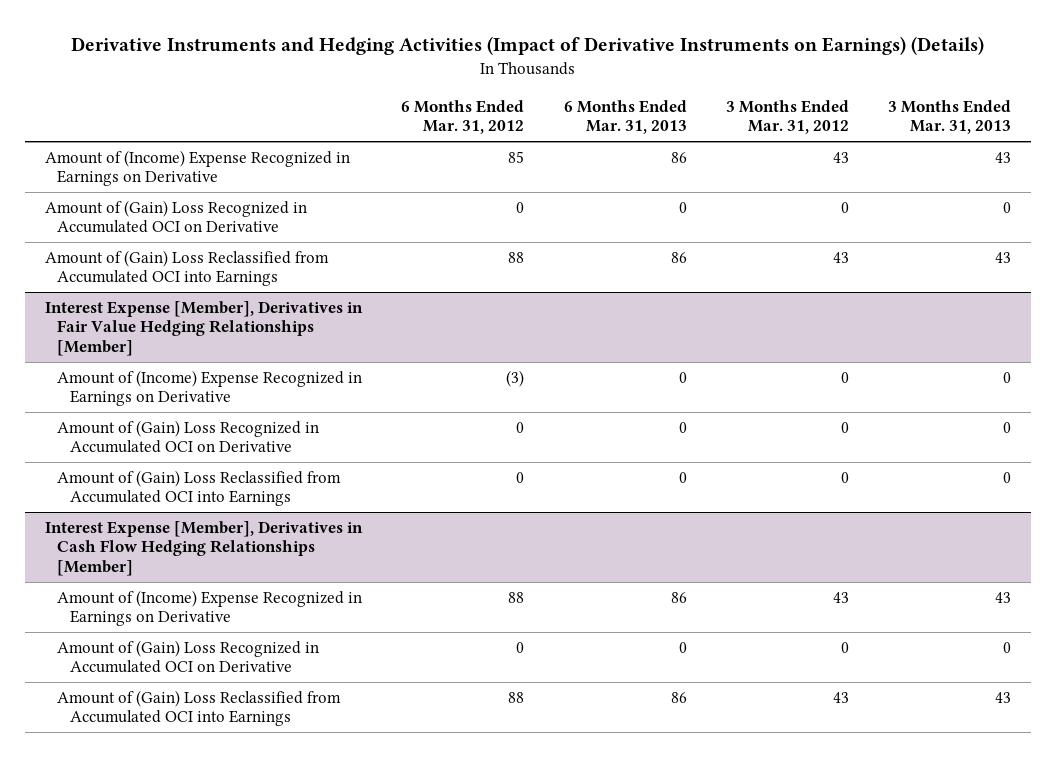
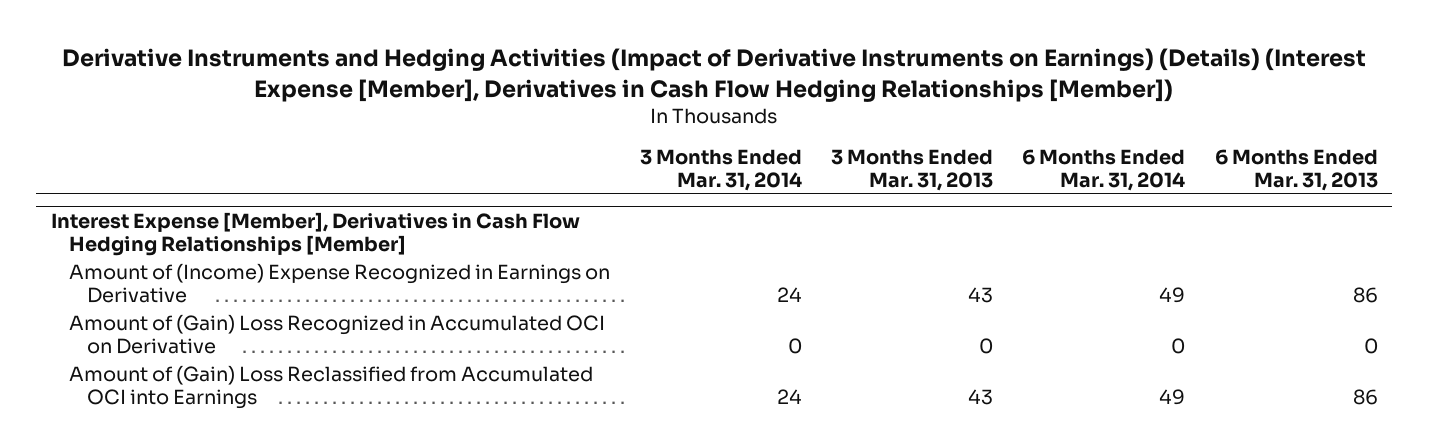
[70,36,984,56] Derivative Instruments and Hedging Activities (Impact of Derivative Instruments on Earnings) (Details) -> [62,48,1367,102] Derivative Instruments and Hedging Activities (Impact of Derivative Instruments on Earnings) (Details) (Interest Expense [Member], Derivatives in Cash Flow Hedging Relationships [Member])
[401,99,525,135] 6 Months Ended Mar. 31, 2012 -> none
[725,99,849,135] 3 Months Ended Mar. 31, 2012 -> none
none -> [639,148,802,191] 3 Months Ended Mar. 31, 2014
none -> [1022,148,1186,191] 6 Months Ended Mar. 31, 2014
[44,149,350,187] Amount of (Income) Expense Recognized in Earnings on Derivative -> none
[44,199,307,234] Amount of (Gain) Loss Recognized in Accumulated OCI on Derivative -> none
[44,249,329,287] Amount of (Gain) Loss Reclassified from Accumulated OCI into Earnings -> none
[44,300,363,356] Interest Expense [Member], Derivatives in Fair Value Hedging Relationships [Member] -> none
[57,369,363,407] Amount of (Income) Expense Recognized in Earnings on Derivative -> none
[57,419,320,454] Amount of (Gain) Loss Recognized in Accumulated OCI on Derivative -> none
[57,469,342,507] Amount of (Gain) Loss Reclassified from Accumulated OCI into Earnings -> none

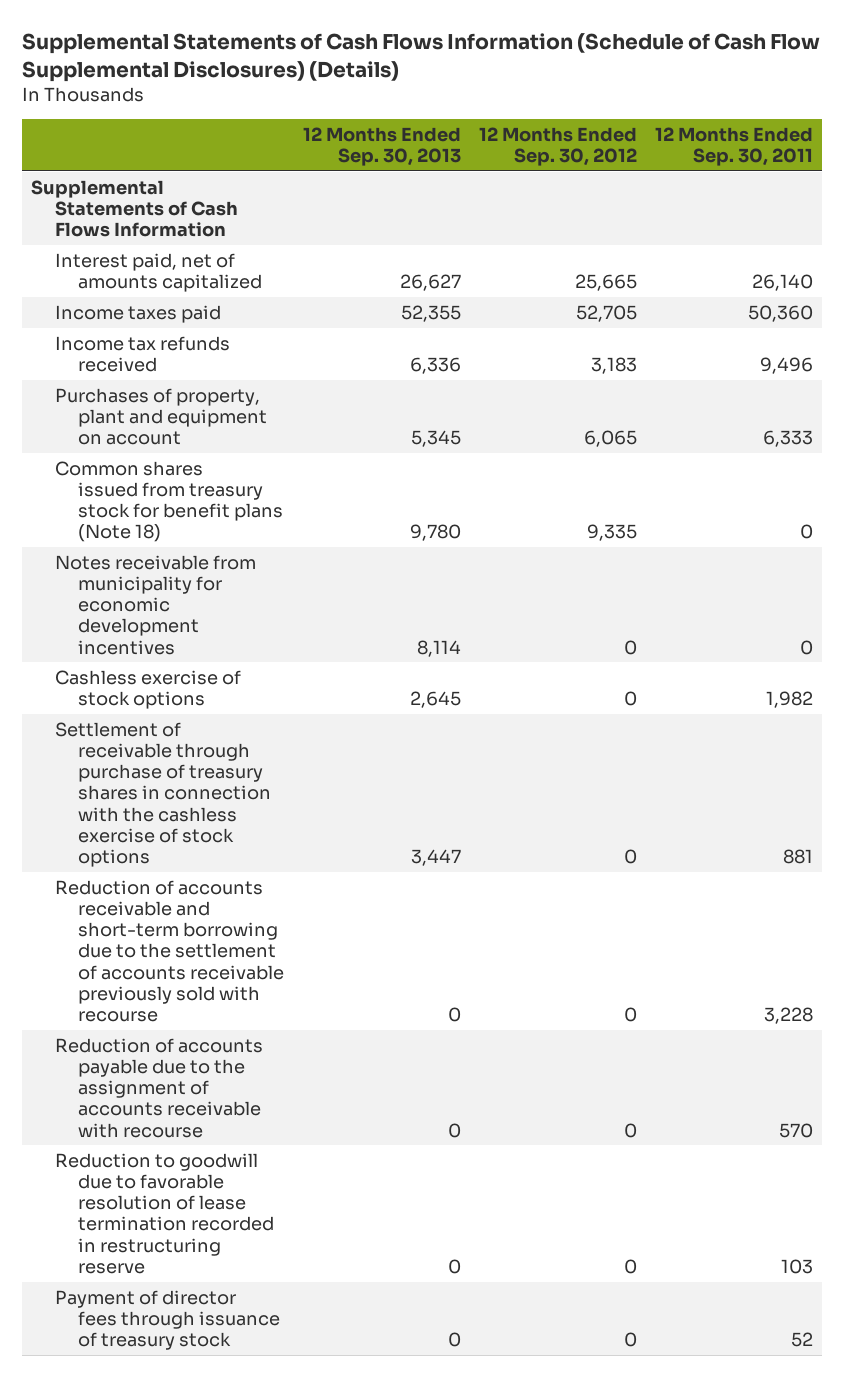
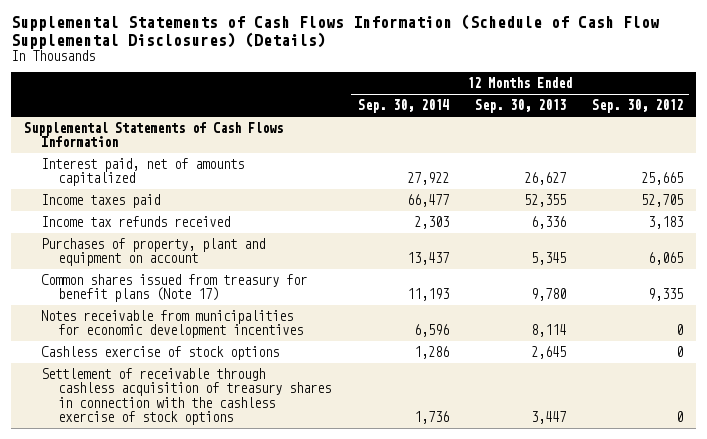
[654,126,813,167] 12 Months Ended Sep. 30, 2011 -> none
none -> [357,99,449,114] Sep. 30, 2014
[54,460,284,543] Common shares issued from treasury stock for benefit plans (Note 18) -> [41,274,308,303] Common shares issued from treasury for benefit plans (Note 17)
[54,554,256,655] Notes receivable from municipality for economic development incentives -> [41,310,304,339] Notes receivable from municipalities for economic development incentives
[54,879,285,1022] Reduction of accounts receivable and short-term borrowing due to the settlement of accounts receivable previously sold with recourse -> none
[54,1037,263,1138] Reduction of accounts payable due to the assignment of accounts receivable with recourse -> none
[54,1152,275,1274] Reduction to goodwill due to favorable resolution of lease termination recorded in restructuring reserve -> none
[54,1289,281,1351] Payment of director fees through issuance of treasury stock -> none
[54,721,272,867] Settlement of receivable through purchase of treasury shares in connection with the cashless exercise of stock options -> [41,368,332,425] Settlement of receivable through cashless acquisition of treasury shares in connection with the cashless exercise of stock options

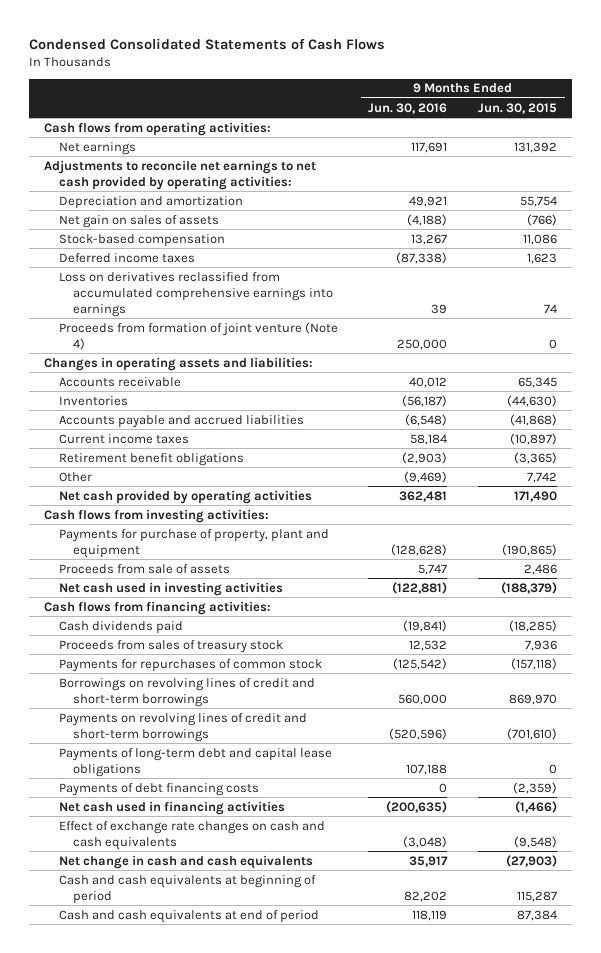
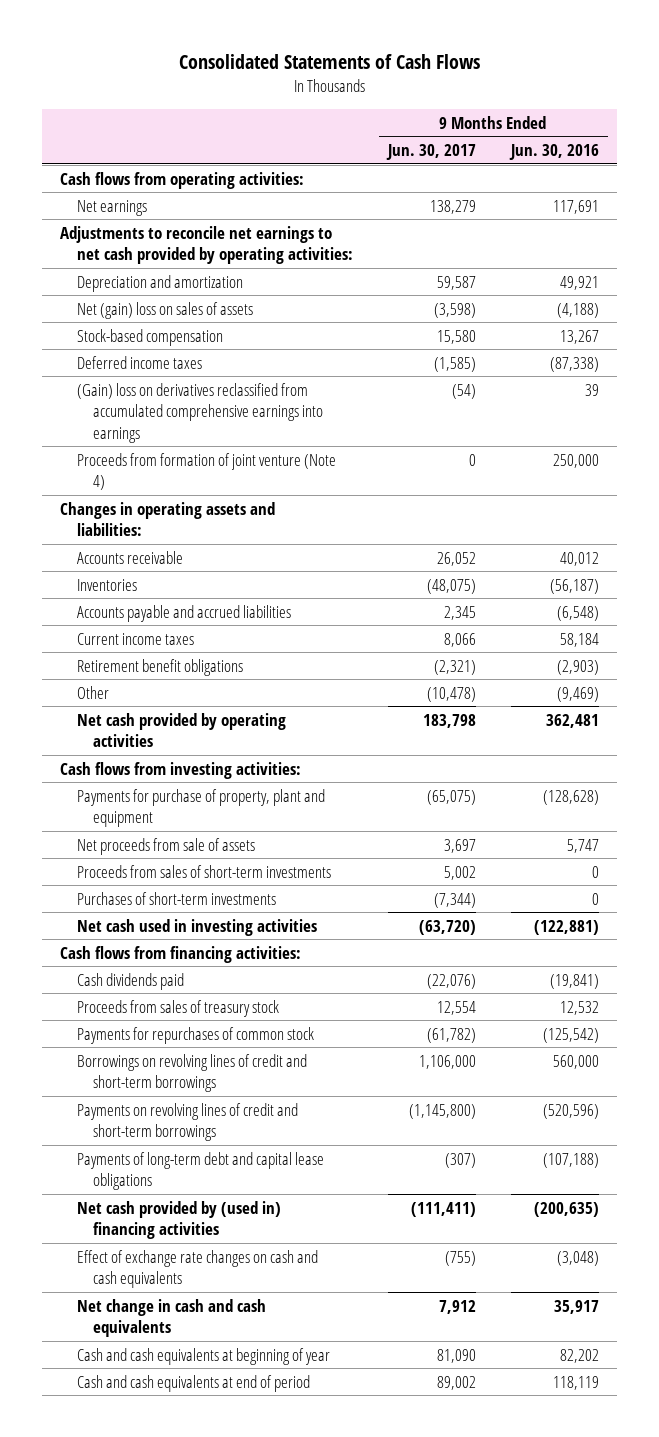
[28,37,385,50] Condensed Consolidated Statements of Cash Flows -> [178,53,480,69] Consolidated Statements of Cash Flows
[477,102,557,114] Jun. 30, 2015 -> none
none -> [385,144,476,161] Jun. 30, 2017
[58,214,219,228] Net gain on sales of assets -> [76,301,253,319] Net (gain) loss on sales of assets
[58,271,334,317] Loss on derivatives reclassified from accumulated comprehensive earnings into earnings -> [76,382,323,443] (Gain) loss on derivatives reclassified from accumulated comprehensive earnings into earnings
[58,563,230,574] Proceeds from sale of assets -> [76,837,255,855] Net proceeds from sale of assets
none -> [76,864,331,878] Proceeds from sales of short-term investments
none -> [76,891,276,905] Purchases of short-term investments
[58,782,259,796] Payments of debt financing costs -> none
[406,763,448,775] 107,188 -> [543,1152,600,1168] (107,188)
[58,800,285,815] Net cash used in financing activities -> [76,1200,281,1240] Net cash provided by (used in) financing activities
[58,874,316,904] Cash and cash equivalents at beginning of period -> [76,1347,330,1365] Cash and cash equivalents at beginning of year

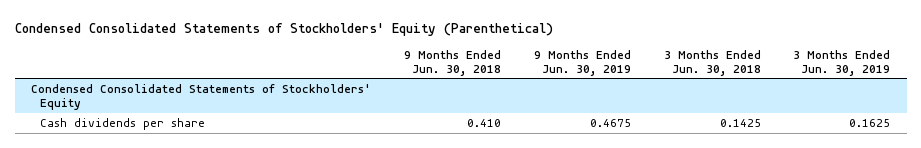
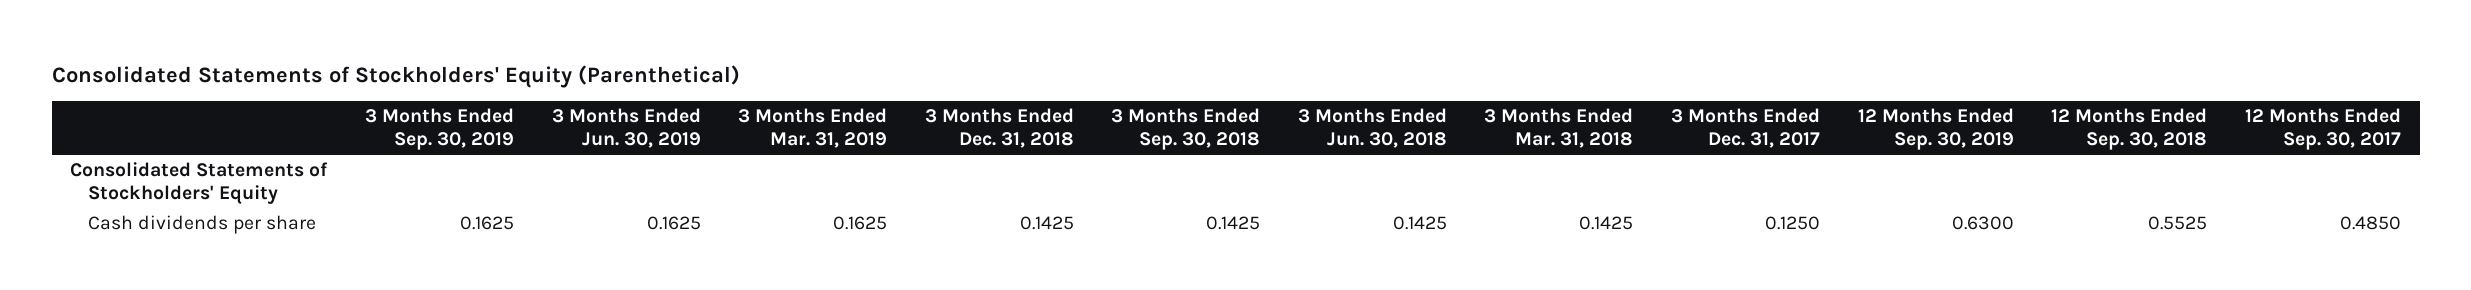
[14,22,553,36] Condensed Consolidated Statements of Stockholders' Equity (Parenthetical) -> [51,64,740,88] Consolidated Statements of Stockholders' Equity (Parenthetical)
[403,49,501,76] 9 Months Ended Jun. 30, 2018 -> none
[533,49,631,76] 9 Months Ended Jun. 30, 2019 -> none
none -> [365,108,515,151] 3 Months Ended Sep. 30, 2019
none -> [738,108,888,149] 3 Months Ended Mar. 31, 2019
none -> [924,108,1074,149] 3 Months Ended Dec. 31, 2018
none -> [1111,108,1261,151] 3 Months Ended Sep. 30, 2018
none -> [1484,108,1634,149] 3 Months Ended Mar. 31, 2018
none -> [1671,108,1821,149] 3 Months Ended Dec. 31, 2017
none -> [1857,108,2014,151] 12 Months Ended Sep. 30, 2019
none -> [2051,108,2208,151] 12 Months Ended Sep. 30, 2018
none -> [2244,108,2401,151] 12 Months Ended Sep. 30, 2017
[30,83,371,110] Condensed Consolidated Statements of Stockholders' Equity -> [70,162,329,205] Consolidated Statements of Stockholders' Equity

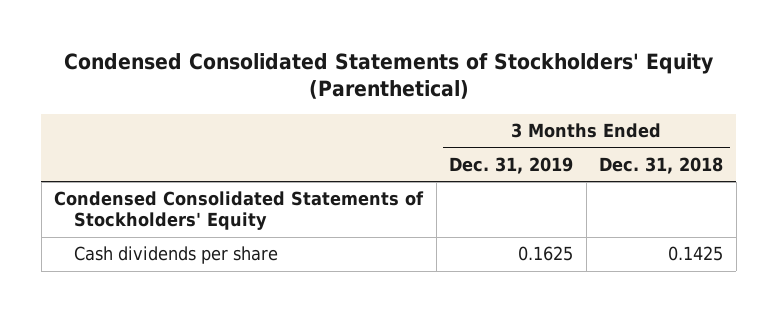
[51,64,740,88] Consolidated Statements of Stockholders' Equity (Parenthetical) -> [63,52,713,100] Condensed Consolidated Statements of Stockholders' Equity (Parenthetical)
[365,108,515,151] 3 Months Ended Sep. 30, 2019 -> none
[551,108,701,149] 3 Months Ended Jun. 30, 2019 -> none
[738,108,888,149] 3 Months Ended Mar. 31, 2019 -> none
[1111,108,1261,151] 3 Months Ended Sep. 30, 2018 -> none
[1297,108,1447,149] 3 Months Ended Jun. 30, 2018 -> none
[1484,108,1634,149] 3 Months Ended Mar. 31, 2018 -> none
[1671,108,1821,149] 3 Months Ended Dec. 31, 2017 -> none
[1857,108,2014,151] 12 Months Ended Sep. 30, 2019 -> none
[2051,108,2208,151] 12 Months Ended Sep. 30, 2018 -> none
[2244,108,2401,151] 12 Months Ended Sep. 30, 2017 -> none
none -> [449,156,574,174] Dec. 31, 2019
[70,162,329,205] Consolidated Statements of Stockholders' Equity -> [54,191,425,231] Condensed Consolidated Statements of Stockholders' Equity

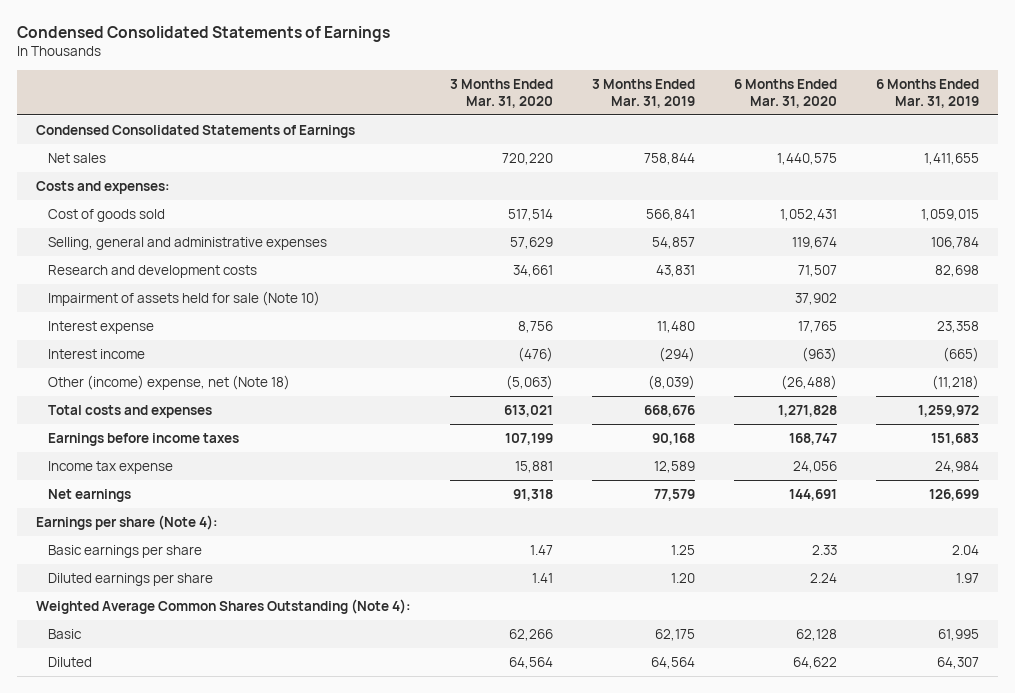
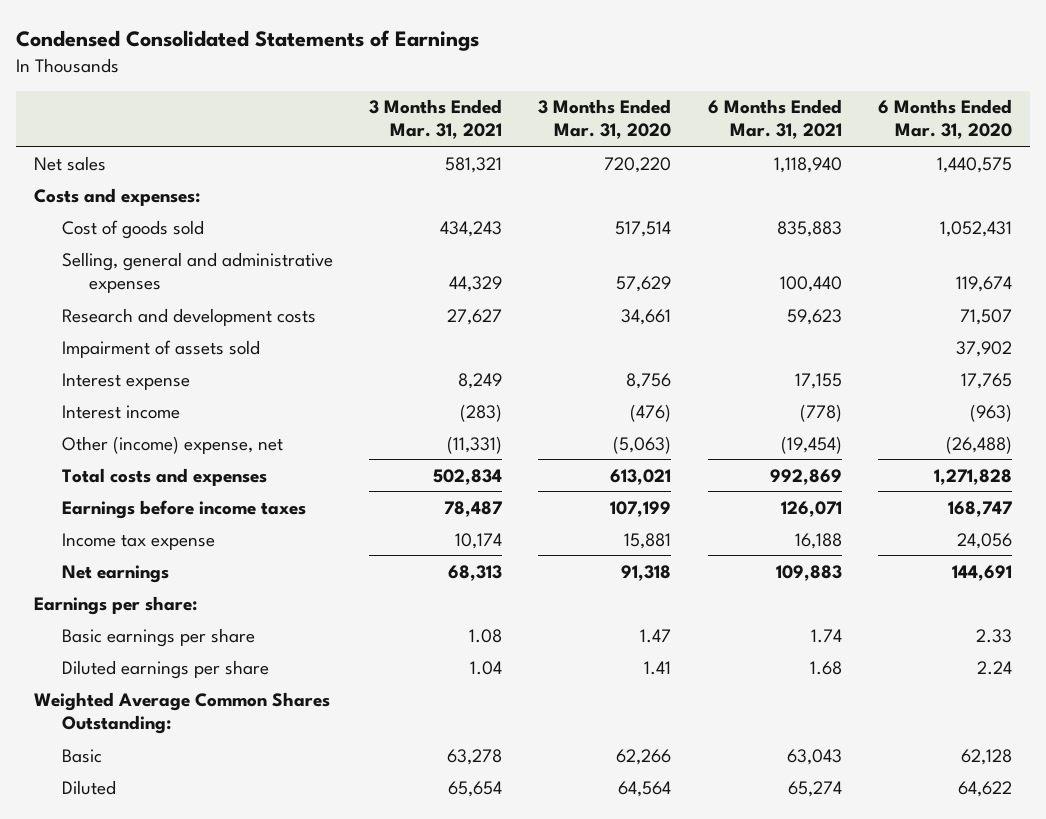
[592,78,696,109] 3 Months Ended Mar. 31, 2019 -> none
[875,78,979,109] 6 Months Ended Mar. 31, 2019 -> none
none -> [369,99,503,140] 3 Months Ended Mar. 31, 2021
none -> [707,99,842,140] 6 Months Ended Mar. 31, 2021
[36,124,356,138] Condensed Consolidated Statements of Earnings -> none
[48,290,321,306] Impairment of assets held for sale (Note 10) -> [61,339,260,358] Impairment of assets sold
[48,374,291,390] Other (income) expense, net (Note 18) -> [61,435,283,454] Other (income) expense, net
[36,514,219,530] Earnings per share (Note 4): -> [34,595,198,615] Earnings per share:
[36,598,412,614] Weighted Average Common Shares Outstanding (Note 4): -> [34,691,331,734] Weighted Average Common Shares Outstanding:

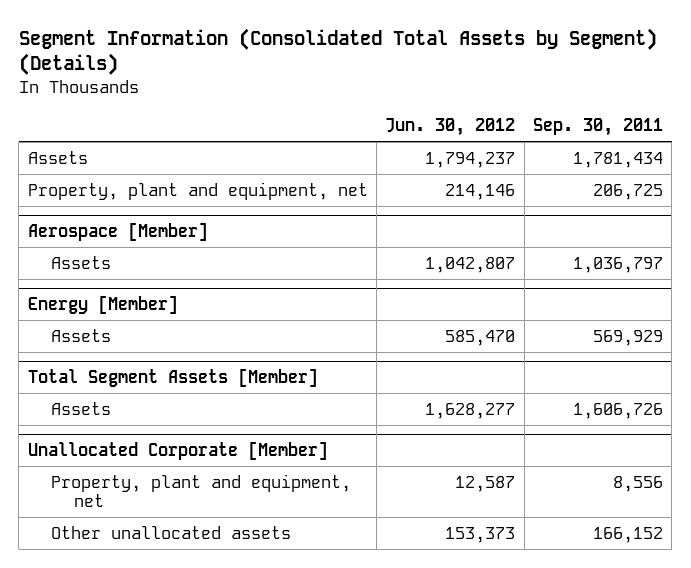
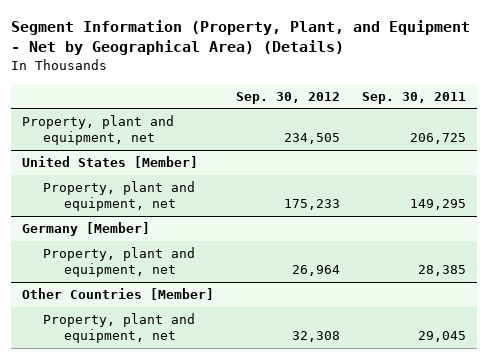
[18,27,657,76] Segment Information (Consolidated Total Assets by Segment) (Details) -> [11,19,471,56] Segment Information (Property, Plant, and Equipment - Net by Geographical Area) (Details)
[385,118,516,137] Jun. 30, 2012 -> none
none -> [236,91,341,104] Sep. 30, 2012
[27,150,88,164] Assets -> none
[27,222,208,242] Aerospace [Member] -> none
[50,255,111,269] Assets -> none
[27,295,178,315] Energy [Member] -> none
[50,328,111,342] Assets -> none
[27,368,318,388] Total Segment Assets [Member] -> none
[50,401,111,415] Assets -> none
[27,441,328,461] Unallocated Corporate [Member] -> none
[50,525,291,539] Other unallocated assets -> none
none -> [22,156,199,169] United States [Member]
[613,475,664,492] 8,556 -> [410,199,467,211] 149,295
none -> [22,222,151,237] Germany [Member]
none -> [43,247,196,278] Property, plant and equipment, net
none -> [22,288,215,301] Other Countries [Member]
none -> [43,313,196,344] Property, plant and equipment, net

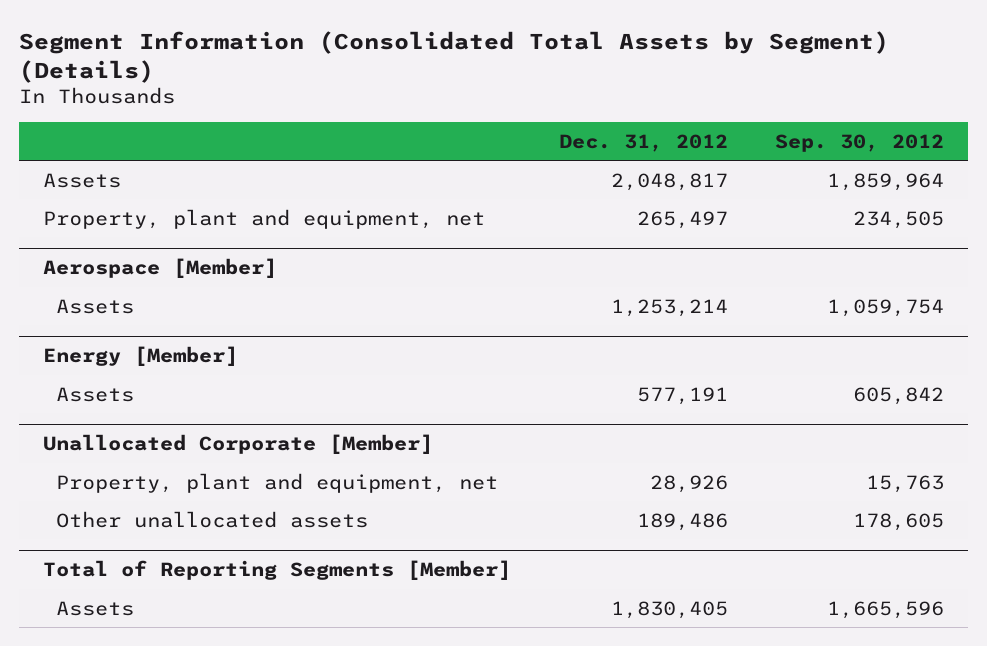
[11,19,471,56] Segment Information (Property, Plant, and Equipment - Net by Geographical Area) (Details) -> [19,30,890,83] Segment Information (Consolidated Total Assets by Segment) (Details)
[362,91,467,104] Sep. 30, 2011 -> none
none -> [558,133,728,152] Dec. 31, 2012
none -> [43,172,122,188] Assets
[22,156,199,169] United States [Member] -> none
[22,222,151,237] Germany [Member] -> none
[43,247,196,278] Property, plant and equipment, net -> none
[22,288,215,301] Other Countries [Member] -> none
[43,313,196,344] Property, plant and equipment, net -> none
none -> [43,258,278,279] Aerospace [Member]
none -> [56,298,135,314] Assets
none -> [43,346,239,367] Energy [Member]
none -> [56,386,135,402] Assets
none -> [43,434,434,455] Unallocated Corporate [Member]
[284,199,341,211] 175,233 -> [866,474,945,493] 15,763
none -> [56,510,369,528] Other unallocated assets
none -> [43,560,512,581] Total of Reporting Segments [Member]
none -> [56,600,135,616] Assets

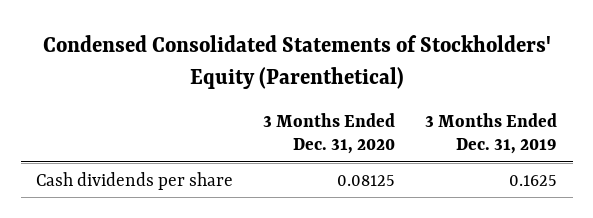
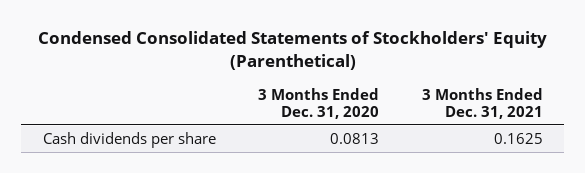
[425,112,558,155] 3 Months Ended Dec. 31, 2019 -> none
none -> [421,87,543,120] 3 Months Ended Dec. 31, 2021
[337,174,396,186] 0.08125 -> [330,133,380,145] 0.0813

